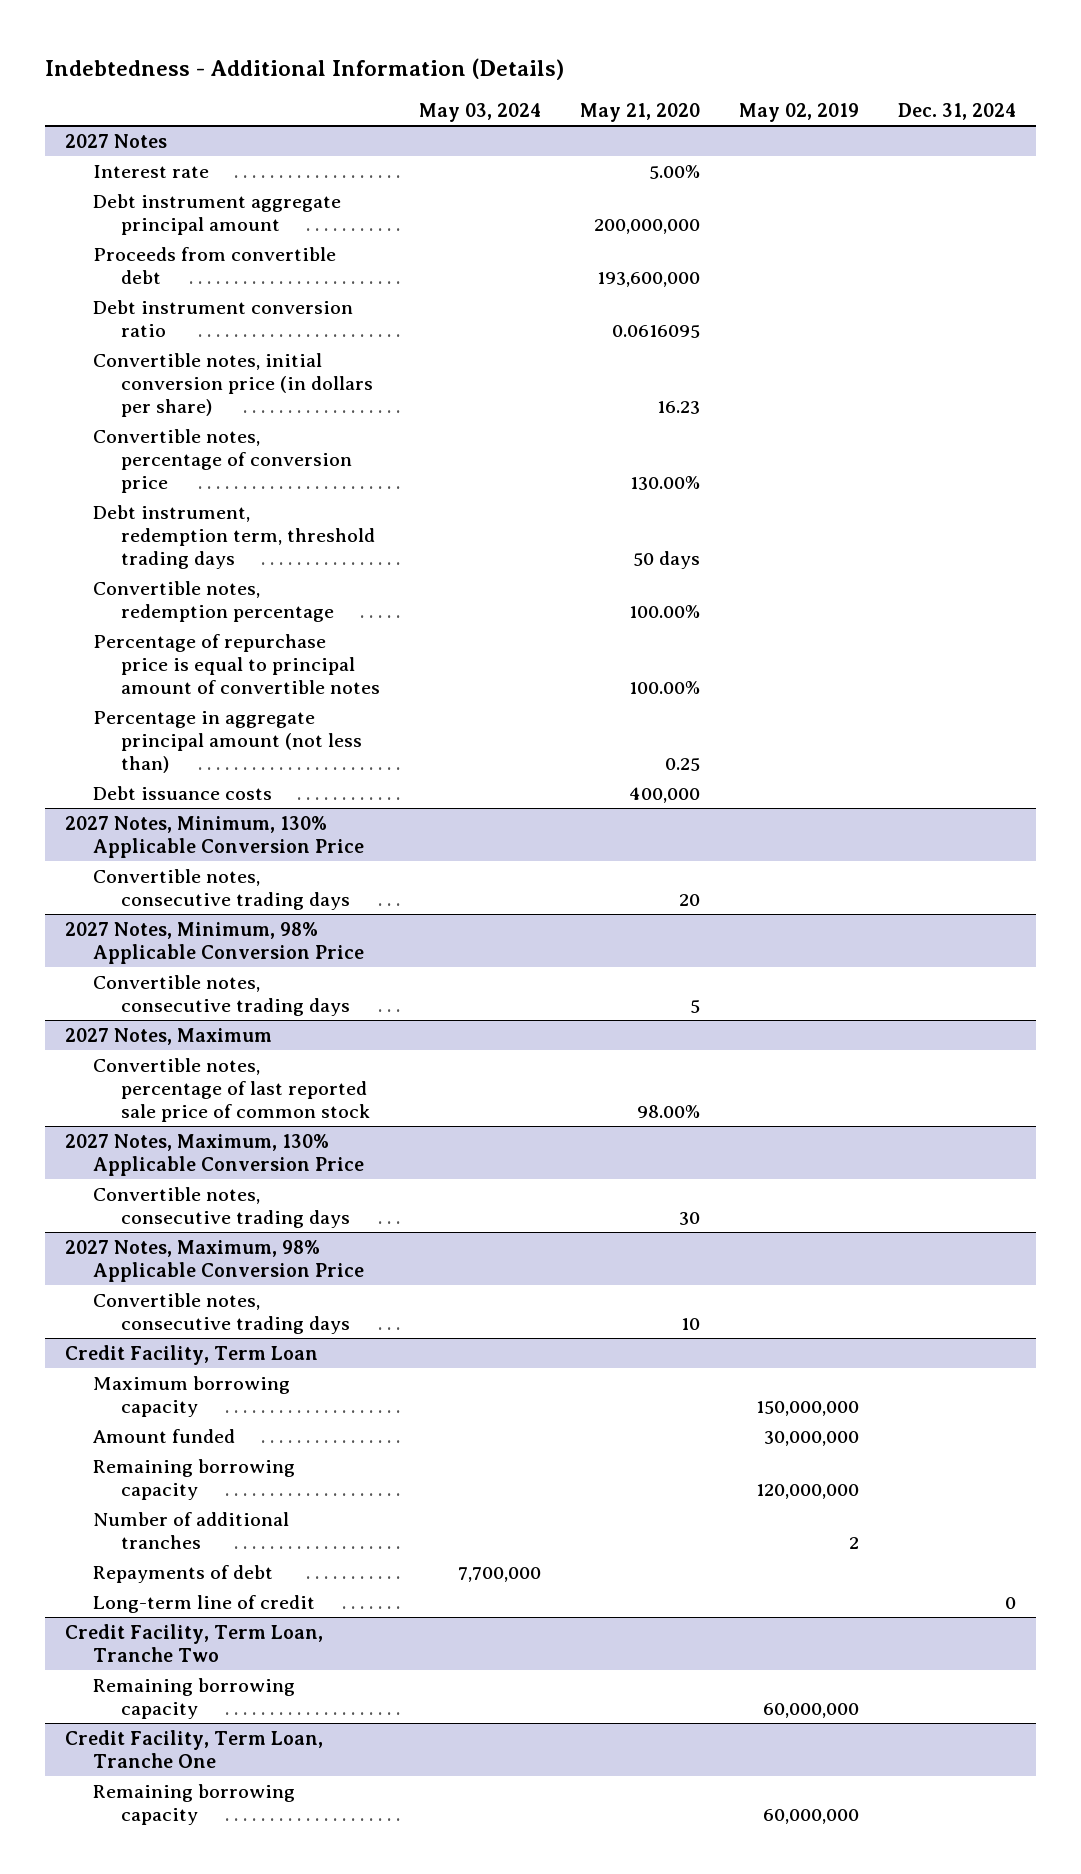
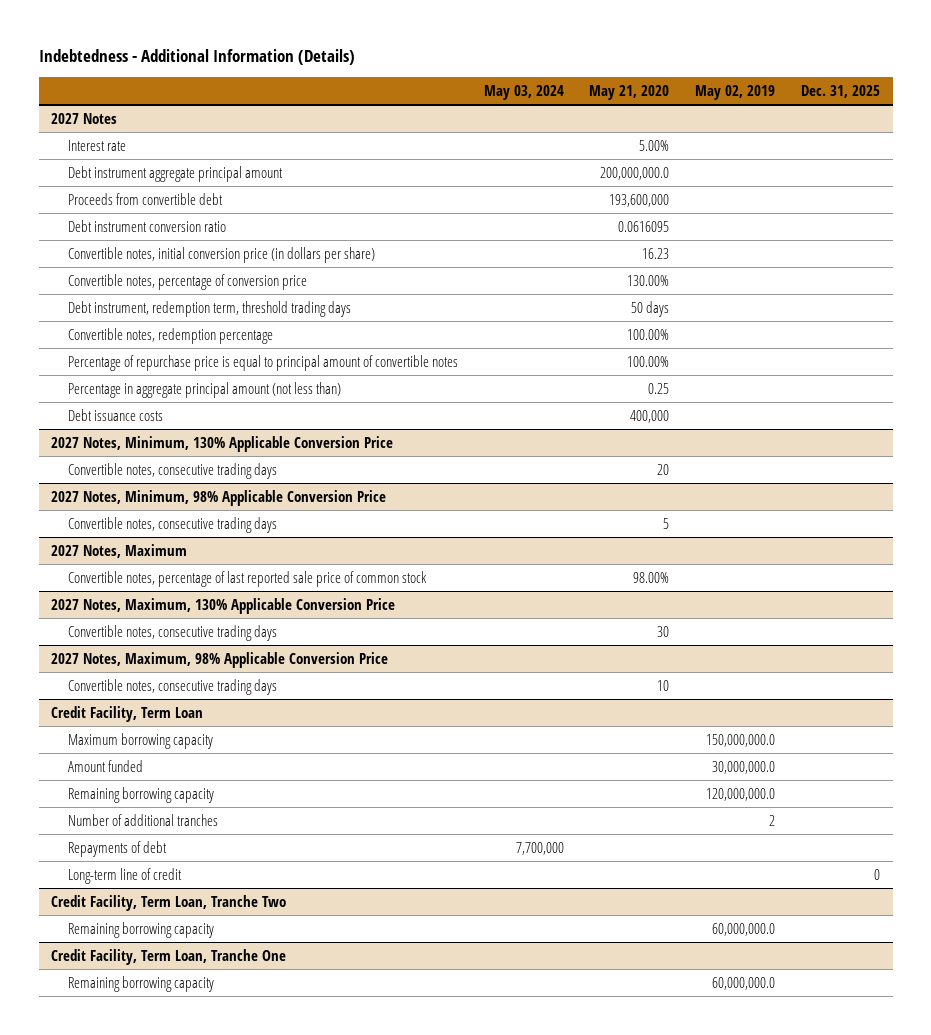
[898,103,1017,121] Dec. 31, 2024 -> none
none -> [800,84,880,98] Dec. 31, 2025
[594,218,701,234] 200,000,000 -> [600,166,670,180] 200,000,000.0
[756,1400,860,1416] 150,000,000 -> [706,733,776,747] 150,000,000.0
[764,1430,860,1446] 30,000,000 -> [712,760,776,774] 30,000,000.0
[756,1483,860,1499] 120,000,000 -> [706,787,776,801] 120,000,000.0
[763,1702,860,1718] 60,000,000 -> [712,922,776,936] 60,000,000.0
[763,1808,860,1824] 60,000,000 -> [712,976,776,990] 60,000,000.0

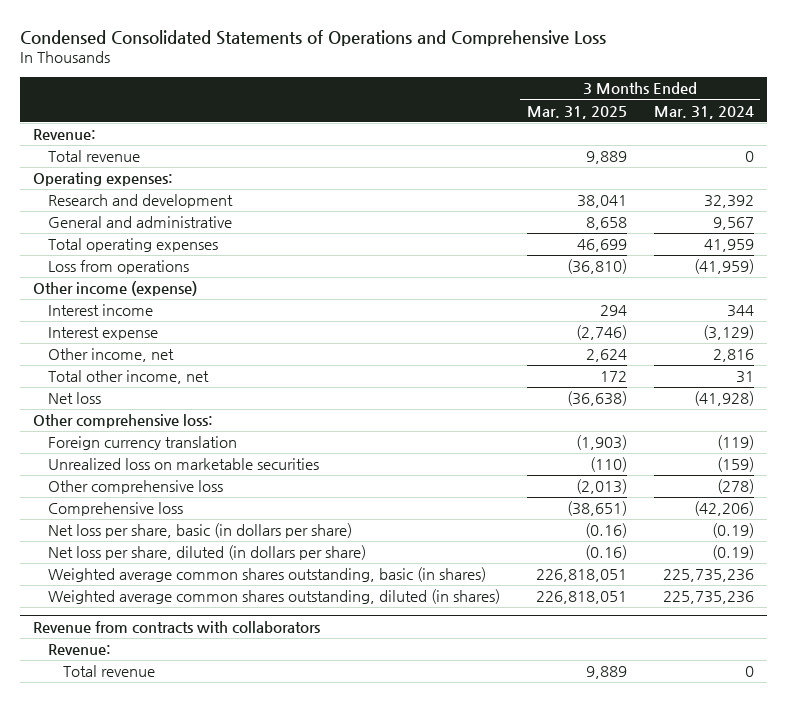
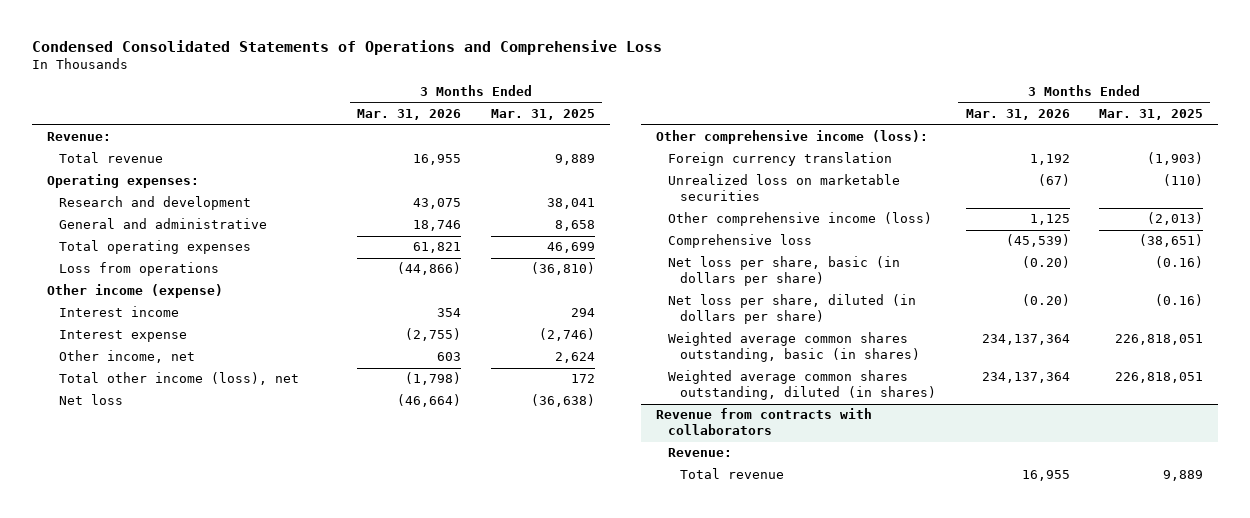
[653,105,754,119] Mar. 31, 2024 -> none
none -> [357,109,462,121] Mar. 31, 2026
[48,370,210,385] Total other income, net -> [59,372,300,386] Total other income (loss), net
[33,414,214,429] Other comprehensive loss: -> [655,130,928,145] Other comprehensive income (loss):
[48,480,224,495] Other comprehensive loss -> [667,212,932,227] Other comprehensive income (loss)

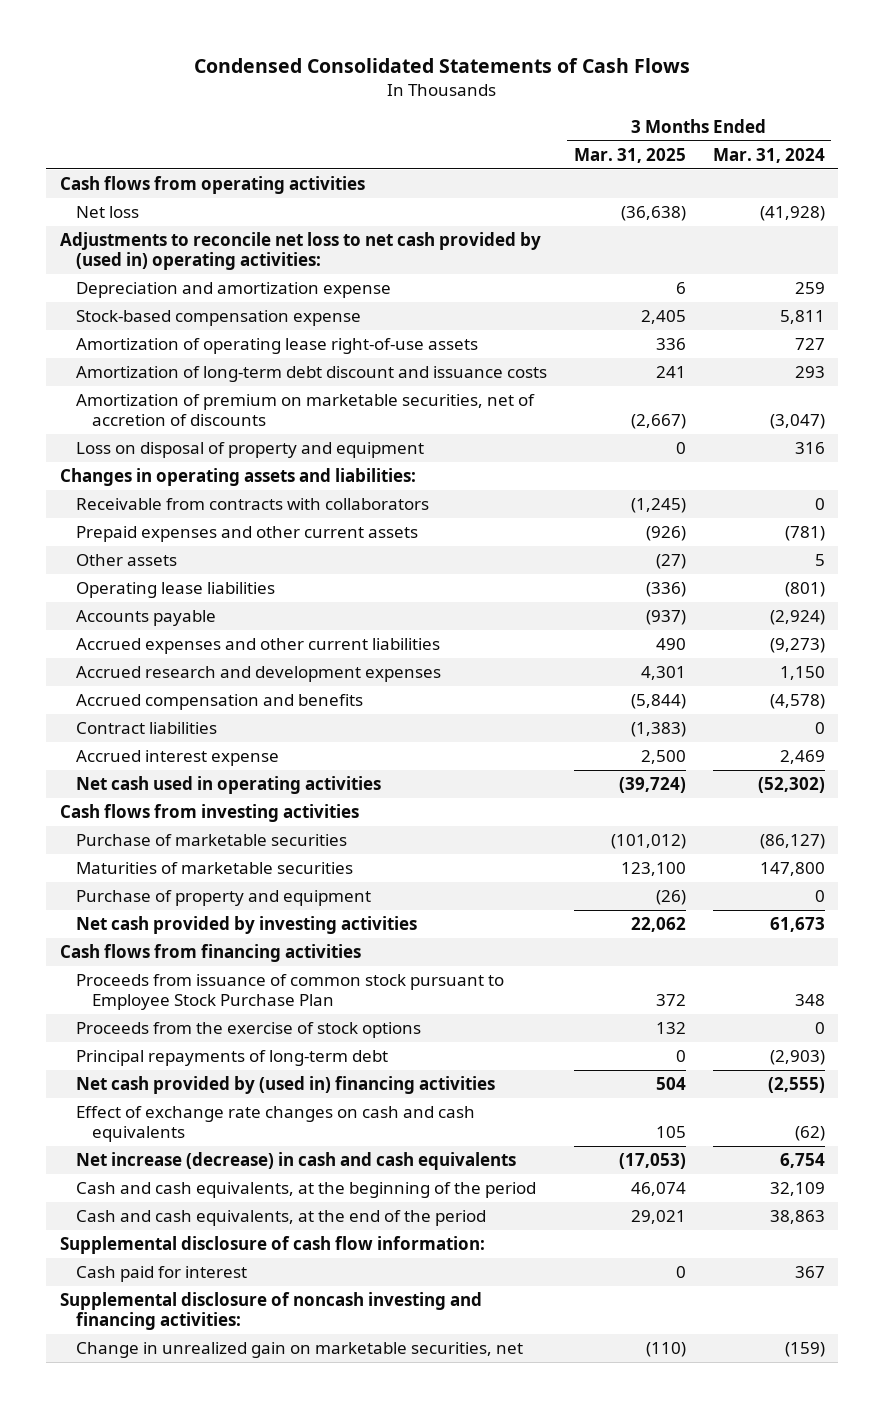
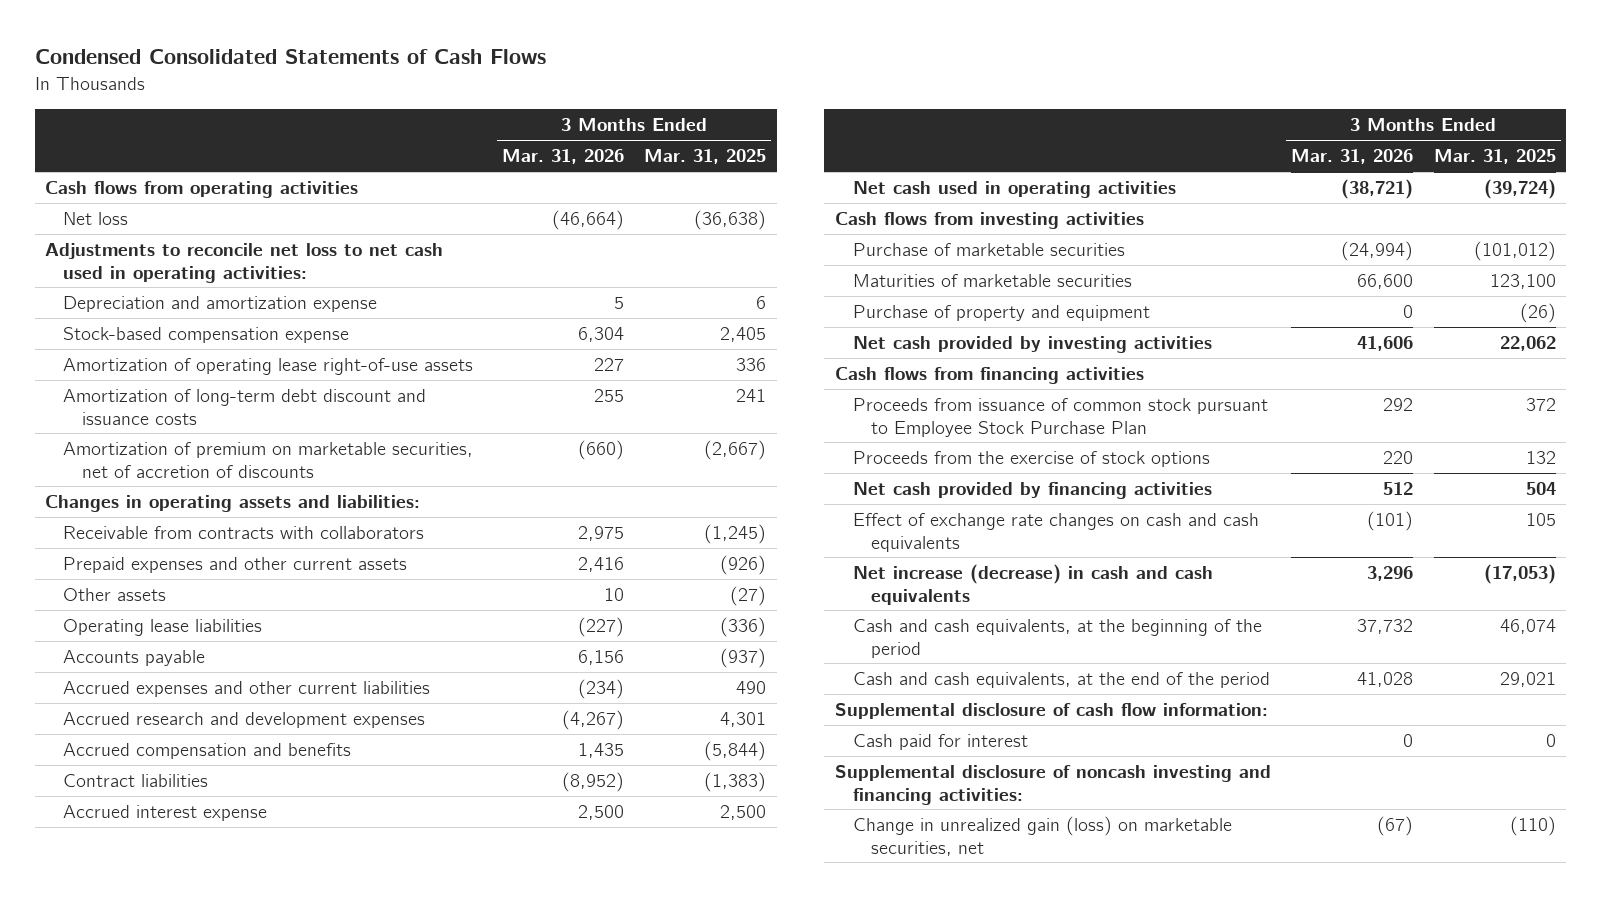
[712,148,825,164] Mar. 31, 2024 -> none
none -> [501,149,624,165] Mar. 31, 2026
[59,232,541,271] Adjustments to reconcile net loss to net cash provided by (used in) operating activities: -> [45,243,444,283] Adjustments to reconcile net loss to net cash used in operating activities:
[75,442,424,459] Loss on disposal of property and equipment -> none
[75,1050,388,1067] Principal repayments of long-term debt -> none
[75,1076,495,1095] Net cash provided by (used in) financing activities -> [852,482,1212,500] Net cash provided by financing activities
[75,1342,523,1359] Change in unrealized gain on marketable securities, net -> [852,816,1232,856] Change in unrealized gain (loss) on marketable securities, net

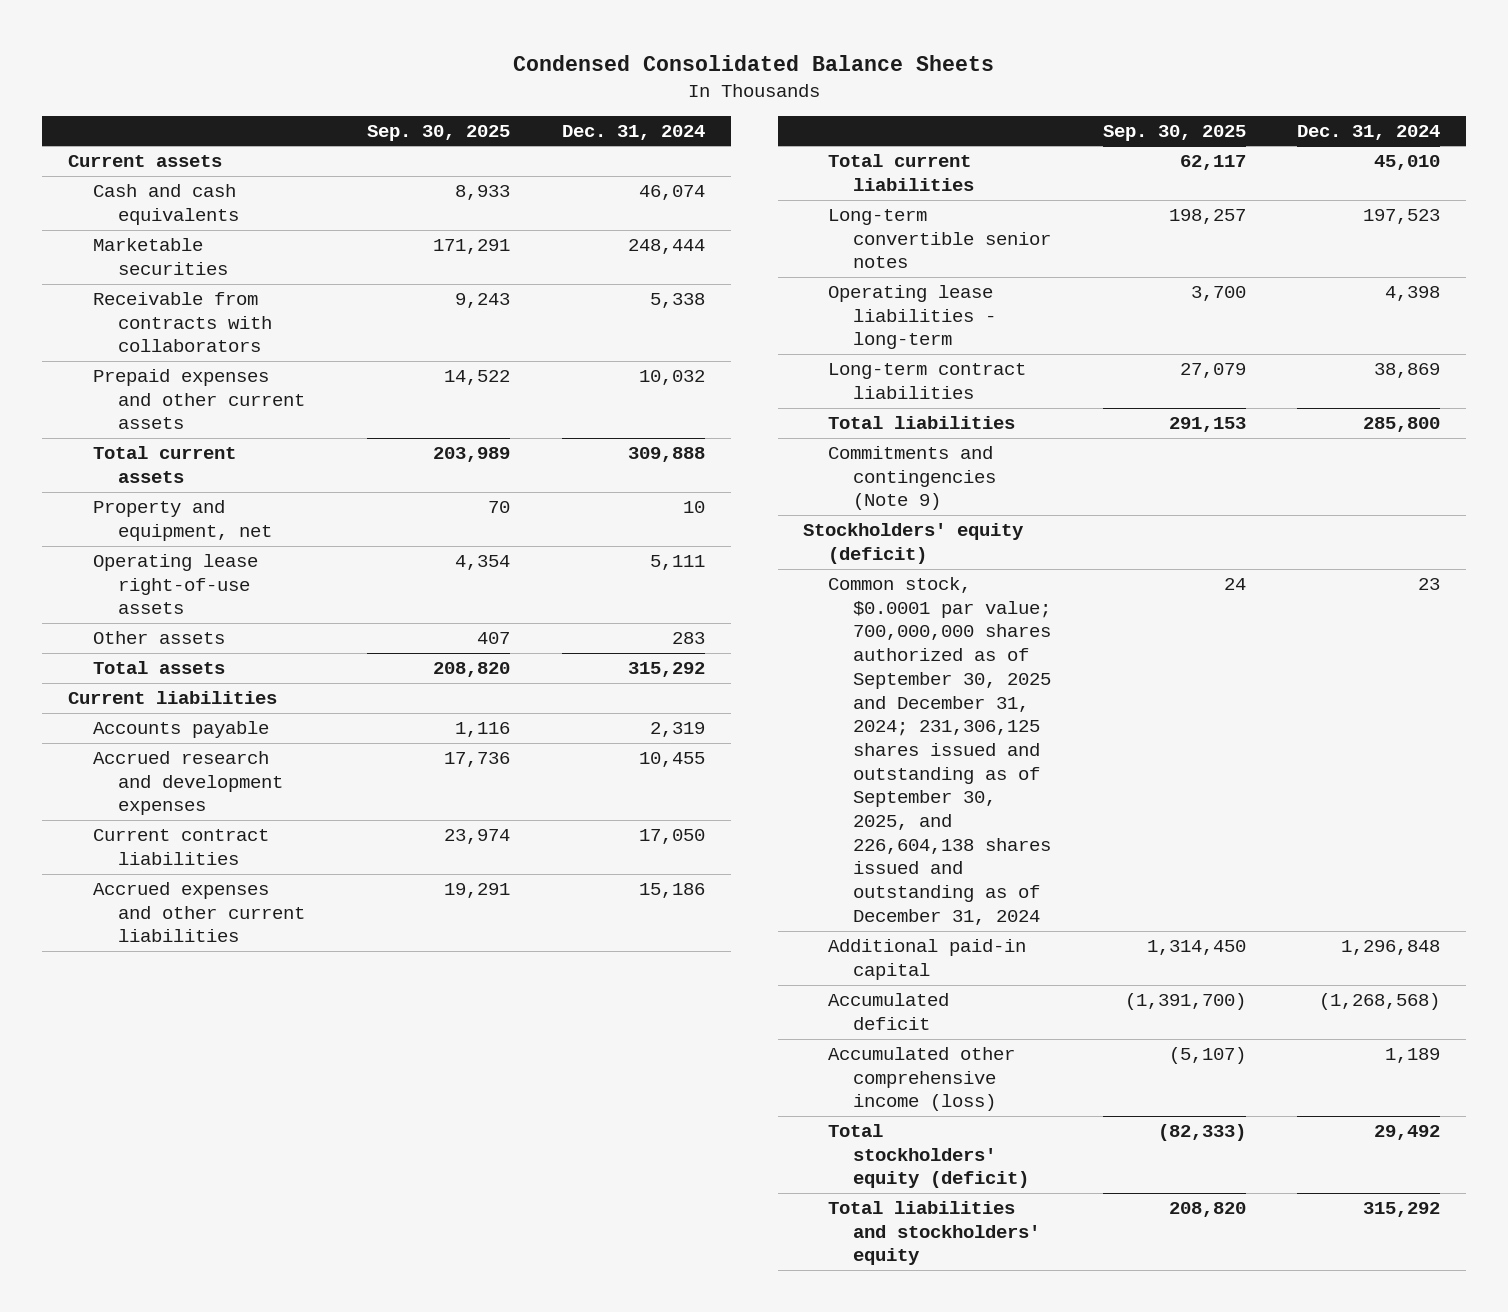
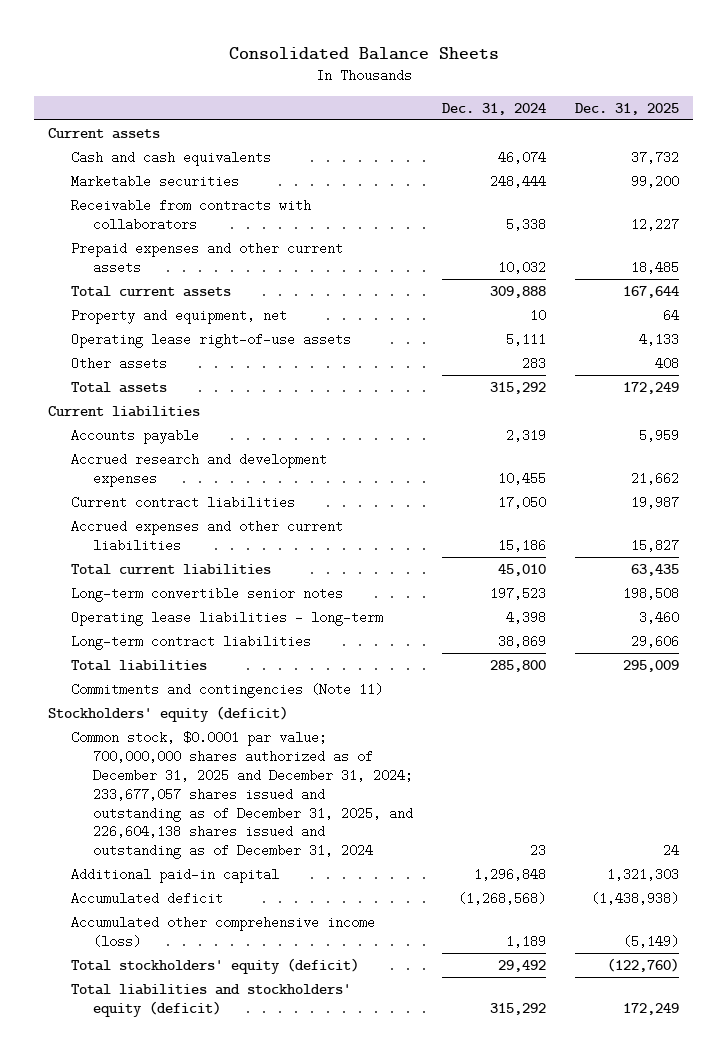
[513,55,995,72] Condensed Consolidated Balance Sheets -> [228,46,499,60] Consolidated Balance Sheets
[367,124,511,141] Sep. 30, 2025 -> none
none -> [574,102,679,115] Dec. 31, 2025
[828,446,997,511] Commitments and contingencies (Note 9) -> [70,682,383,698] Commitments and contingencies (Note 11)
[828,577,1052,925] Common stock, $0.0001 par value; 700,000,000 shares authorized as of September 30, 2025 and December 31, 2024; 231,306,125 shares issued and outstanding as of September 30, 2025, and 226,604,138 shares issued and outstanding as of December 31, 2024 -> [70,730,414,860] Common stock, $0.0001 par value; 700,000,000 shares authorized as of December 31, 2025 and December 31, 2024; 233,677,057 shares issued and outstanding as of December 31, 2025, and 226,604,138 shares issued and outstanding as of December 31, 2024
[828,1201,1041,1266] Total liabilities and stockholders' equity -> [70,983,351,1017] Total liabilities and stockholders' equity (deficit)

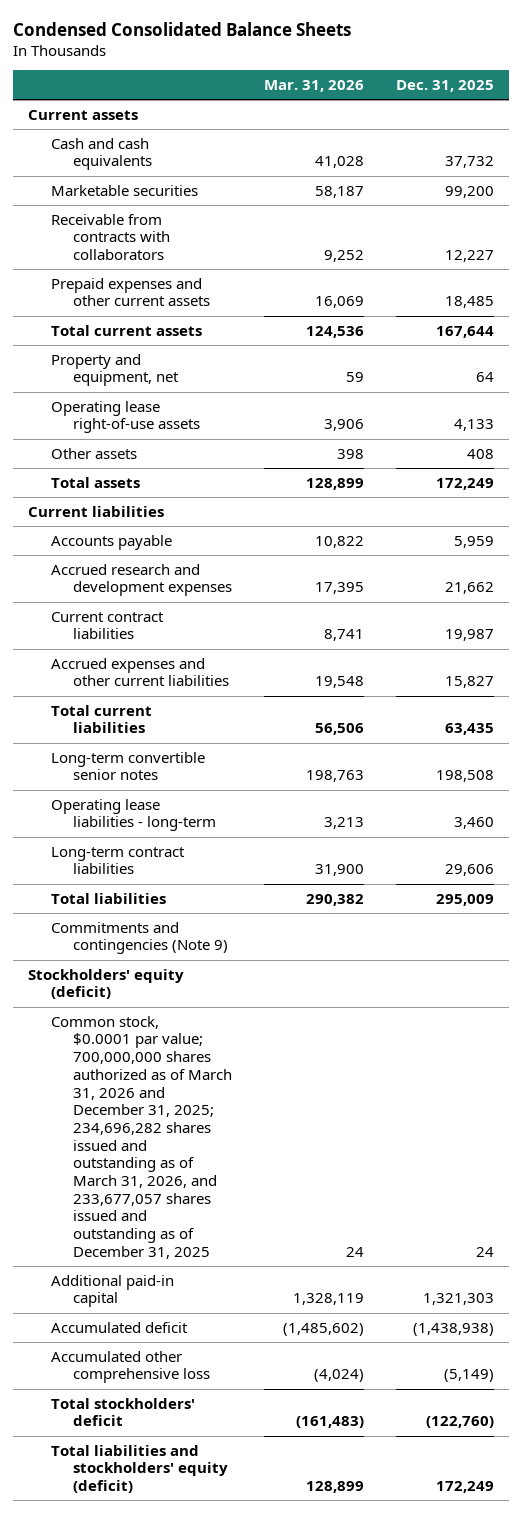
[228,46,499,60] Consolidated Balance Sheets -> [12,21,351,36] Condensed Consolidated Balance Sheets
[441,102,546,115] Dec. 31, 2024 -> none
none -> [263,80,364,93] Mar. 31, 2026
[70,682,383,698] Commitments and contingencies (Note 11) -> [50,921,229,955] Commitments and contingencies (Note 9)
[70,730,414,860] Common stock, $0.0001 par value; 700,000,000 shares authorized as of December 31, 2025 and December 31, 2024; 233,677,057 shares issued and outstanding as of December 31, 2025, and 226,604,138 shares issued and outstanding as of December 31, 2024 -> [50,1015,233,1259] Common stock, $0.0001 par value; 700,000,000 shares authorized as of March 31, 2026 and December 31, 2025; 234,696,282 shares issued and outstanding as of March 31, 2026, and 233,677,057 shares issued and outstanding as of December 31, 2025
[70,915,375,948] Accumulated other comprehensive income (loss) -> [50,1350,211,1384] Accumulated other comprehensive loss
[70,957,359,974] Total stockholders' equity (deficit) -> [50,1397,195,1427] Total stockholders' deficit

